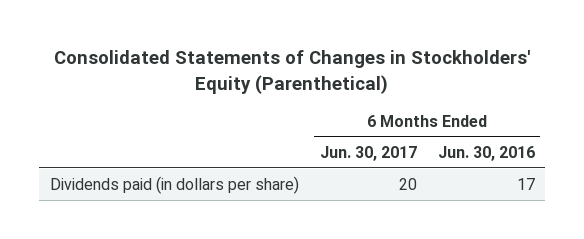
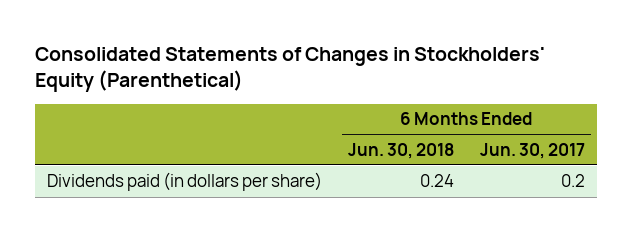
[437,146,535,162] Jun. 30, 2016 -> none
none -> [347,142,454,159] Jun. 30, 2018
[398,178,417,191] 20 -> [560,174,585,188] 0.2

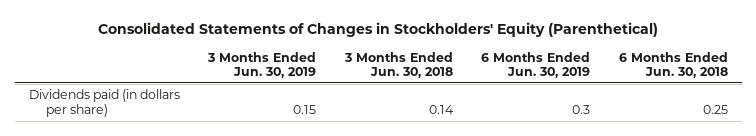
[479,142,585,159] Jun. 30, 2017 -> none
none -> [207,51,317,79] 3 Months Ended Jun. 30, 2019
none -> [343,51,453,79] 3 Months Ended Jun. 30, 2018
none -> [481,51,591,79] 6 Months Ended Jun. 30, 2019
[419,174,454,188] 0.24 -> [702,104,728,114] 0.25

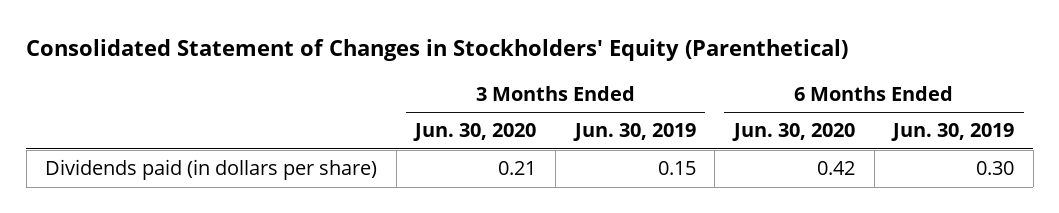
[98,21,659,37] Consolidated Statements of Changes in Stockholders' Equity (Parenthetical) -> [26,39,849,62] Consolidated Statement of Changes in Stockholders' Equity (Parenthetical)
[343,51,453,79] 3 Months Ended Jun. 30, 2018 -> none
[618,51,728,79] 6 Months Ended Jun. 30, 2018 -> none
none -> [413,123,537,142] Jun. 30, 2020
none -> [732,123,856,142] Jun. 30, 2020
[572,104,591,114] 0.3 -> [976,161,1015,176] 0.30

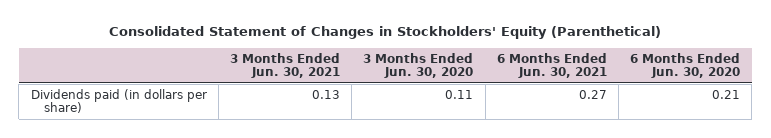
[572,123,696,142] Jun. 30, 2019 -> none
[891,123,1015,142] Jun. 30, 2019 -> none
none -> [229,52,340,79] 3 Months Ended Jun. 30, 2021
none -> [496,52,607,79] 6 Months Ended Jun. 30, 2021
[498,161,537,176] 0.21 -> [445,90,474,100] 0.11
[817,161,856,176] 0.42 -> [712,90,741,100] 0.21

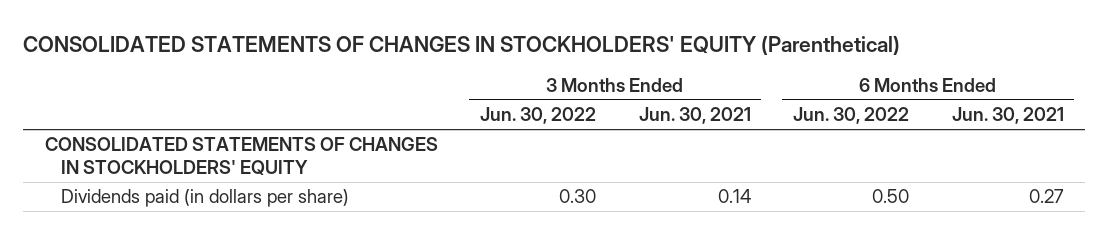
[109,26,662,40] Consolidated Statement of Changes in Stockholders' Equity (Parenthetical) -> [23,34,901,55] CONSOLIDATED STATEMENTS OF CHANGES IN STOCKHOLDERS' EQUITY (Parenthetical)
[363,52,474,79] 3 Months Ended Jun. 30, 2020 -> none
[630,52,741,79] 6 Months Ended Jun. 30, 2020 -> none
none -> [480,107,597,125] Jun. 30, 2022
none -> [793,107,910,125] Jun. 30, 2022
none -> [44,137,438,175] CONSOLIDATED STATEMENTS OF CHANGES IN STOCKHOLDERS' EQUITY
[311,90,340,100] 0.13 -> [717,189,751,204] 0.14

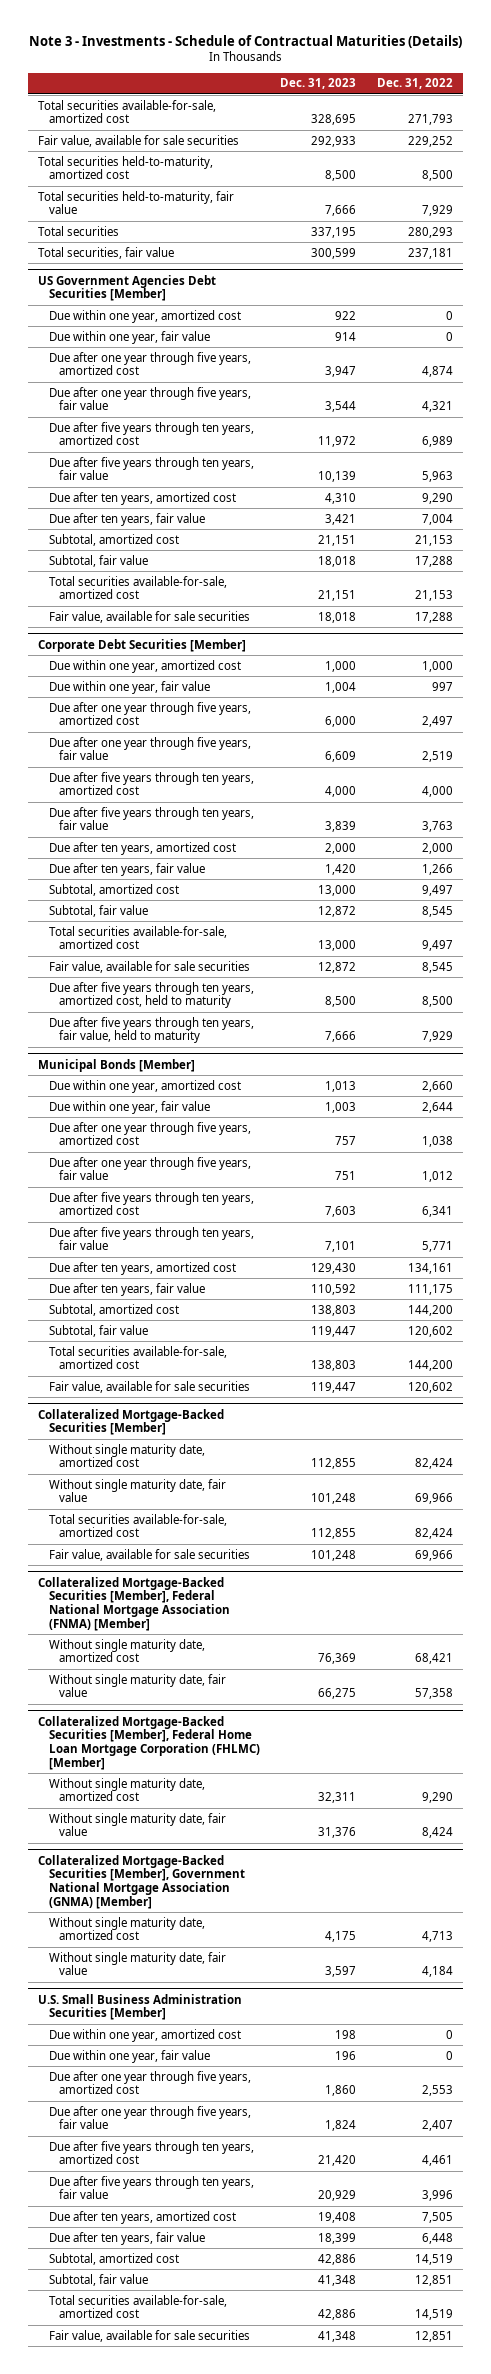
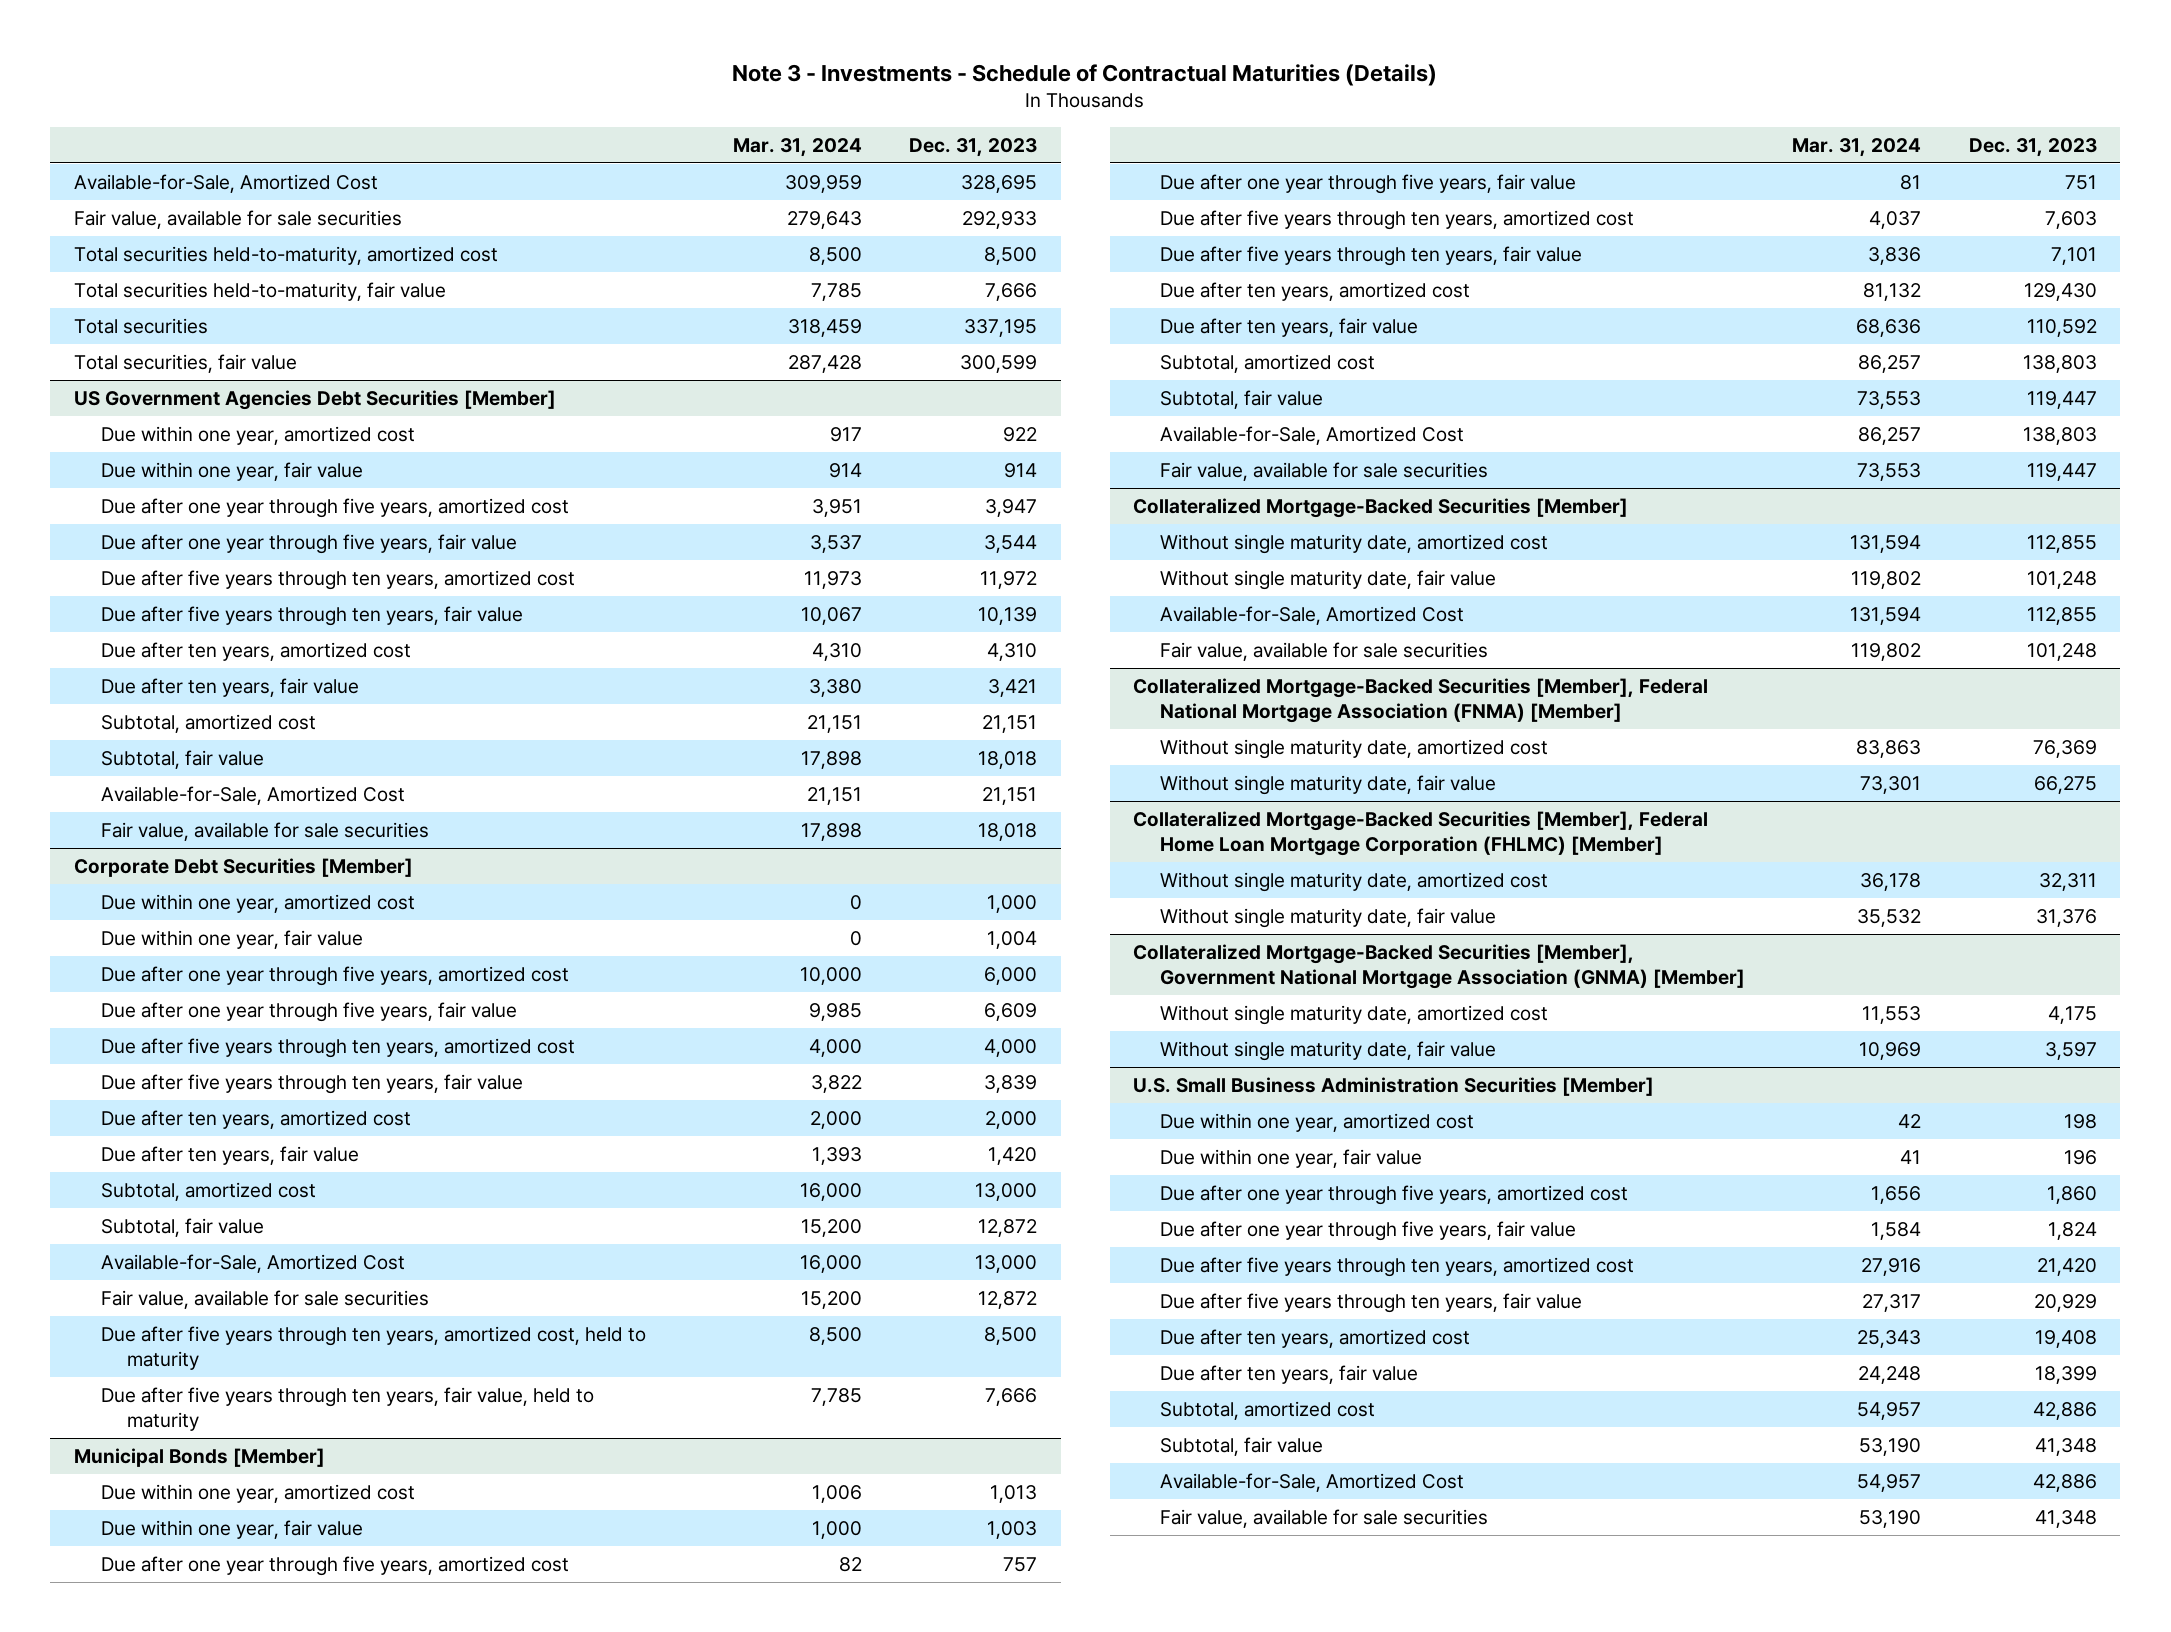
[376,78,453,90] Dec. 31, 2022 -> none
none -> [732,137,862,157] Mar. 31, 2024
[38,99,217,124] Total securities available-for-sale, amortized cost -> [73,173,378,193] Available-for-Sale, Amortized Cost
[48,575,227,600] Total securities available-for-sale, amortized cost -> [100,785,405,805] Available-for-Sale, Amortized Cost
[48,925,227,950] Total securities available-for-sale, amortized cost -> [100,1253,405,1273] Available-for-Sale, Amortized Cost
[48,1345,227,1370] Total securities available-for-sale, amortized cost -> [1160,425,1465,445] Available-for-Sale, Amortized Cost
[48,1513,227,1538] Total securities available-for-sale, amortized cost -> [1160,605,1465,625] Available-for-Sale, Amortized Cost
[48,2294,227,2319] Total securities available-for-sale, amortized cost -> [1160,1472,1465,1492] Available-for-Sale, Amortized Cost

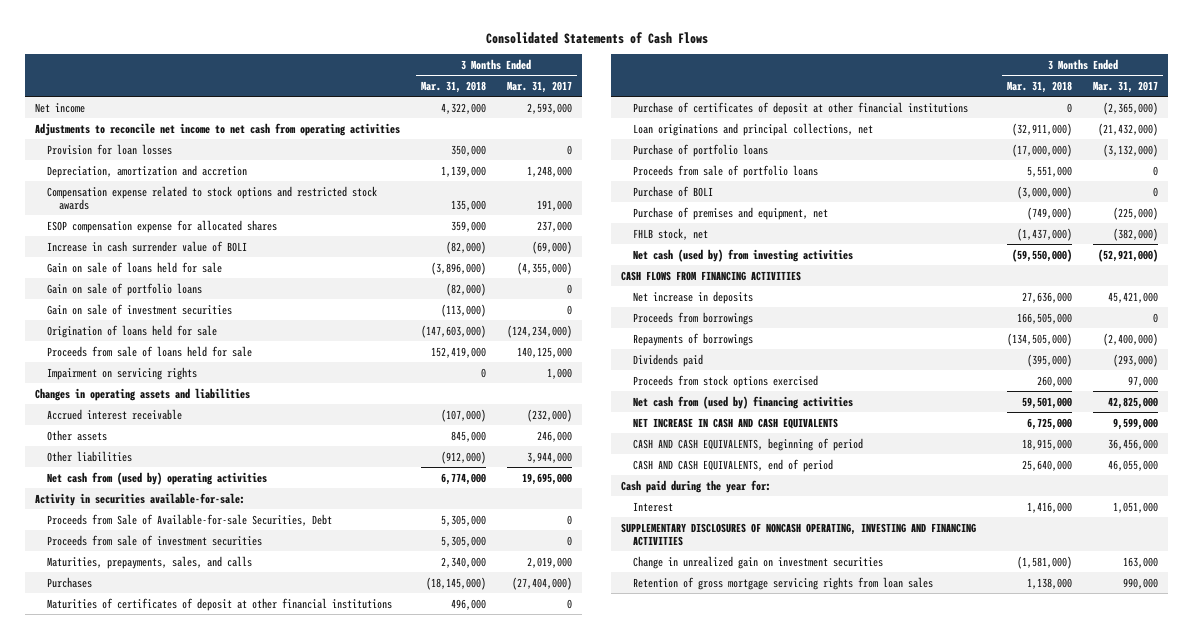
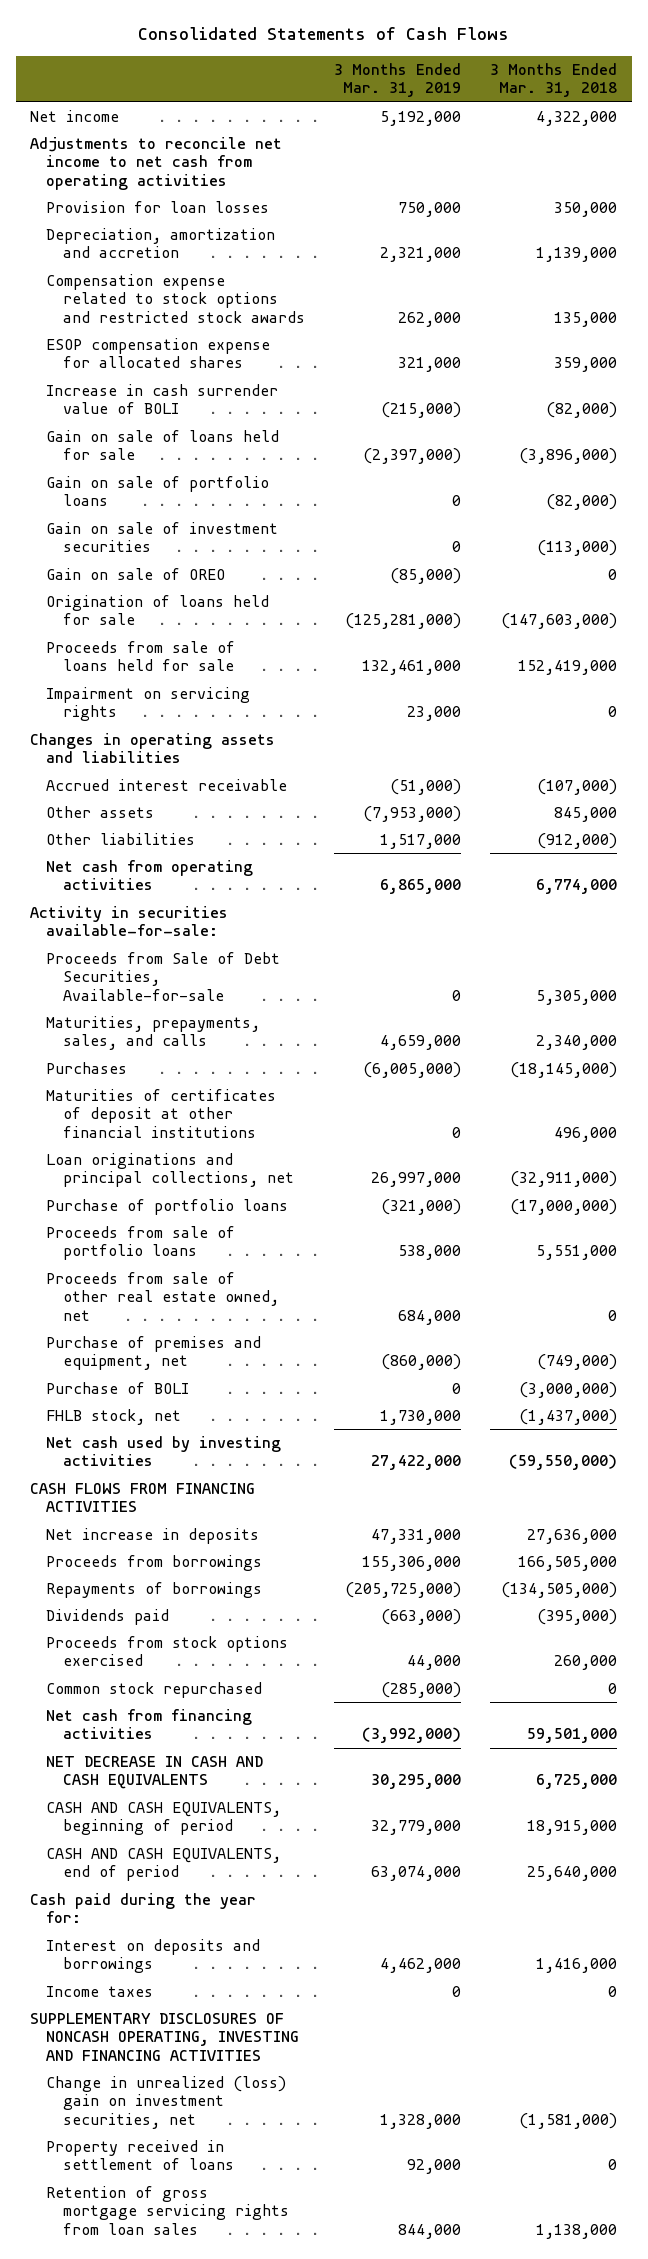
[506,80,572,93] Mar. 31, 2017 -> none
none -> [333,63,461,98] 3 Months Ended Mar. 31, 2019
none -> [46,568,226,581] Gain on sale of OREO
[47,471,268,485] Net cash from (used by) operating activities -> [46,860,254,891] Net cash from operating activities
[47,534,263,546] Proceeds from sale of investment securities -> none
[47,513,333,526] Proceeds from Sale of Available-for-sale Securities, Debt -> [46,952,281,1001] Proceeds from Sale of Debt Securities, Available-for-sale
[633,101,969,115] Purchase of certificates of deposit at other financial institutions -> none
none -> [46,1272,279,1321] Proceeds from sale of other real estate owned, net
[633,185,714,197] Purchase of BOLI -> [46,1382,190,1395] Purchase of BOLI
[633,248,854,262] Net cash (used by) from investing activities -> [46,1436,282,1467] Net cash used by investing activities
none -> [46,1682,263,1699] Common stock repurchased
[633,395,854,409] Net cash from (used by) financing activities -> [46,1709,253,1740] Net cash from financing activities
[633,417,839,429] NET INCREASE IN CASH AND CASH EQUIVALENTS -> [46,1756,264,1790] NET DECREASE IN CASH AND CASH EQUIVALENTS
[633,501,674,512] Interest -> [46,1939,261,1974] Interest on deposits and borrowings
none -> [46,1986,154,1998] Income taxes
[633,555,884,569] Change in unrealized gain on investment securities -> [46,2076,287,2129] Change in unrealized (loss) gain on investment securities, net
none -> [46,2140,234,2171] Property received in settlement of loans

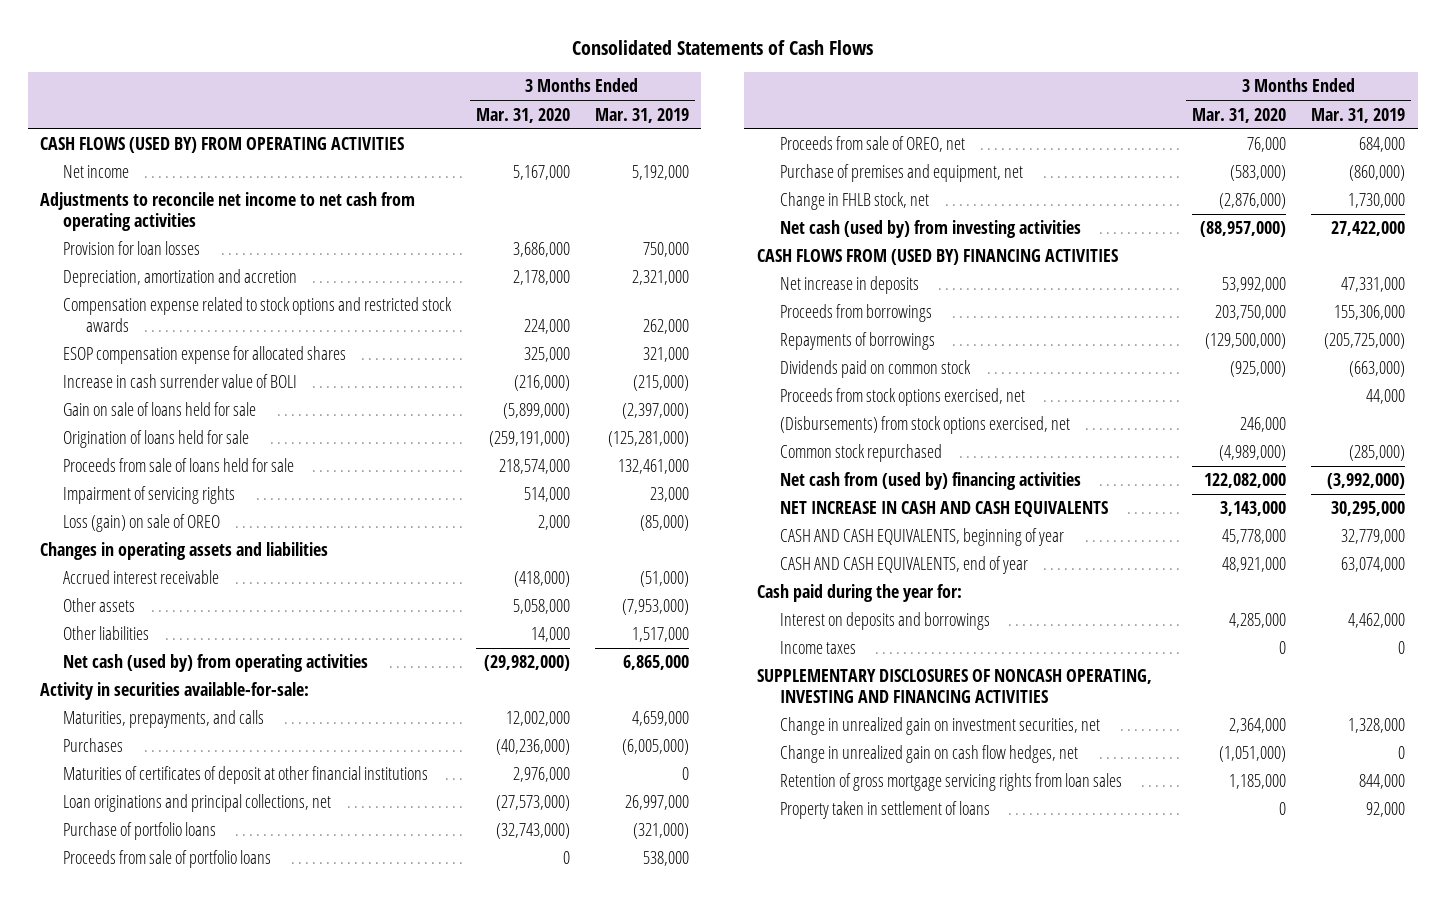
[490,63,618,98] 3 Months Ended Mar. 31, 2018 -> none
none -> [475,107,570,123] Mar. 31, 2020
none -> [40,137,405,154] CASH FLOWS (USED BY) FROM OPERATING ACTIVITIES
[46,476,270,507] Gain on sale of portfolio loans -> none
[46,522,279,553] Gain on sale of investment securities -> none
[46,568,226,581] Gain on sale of OREO -> none
[46,687,251,722] Impairment on servicing rights -> [62,486,235,505] Impairment of servicing rights
none -> [62,514,220,533] Loss (gain) on sale of OREO
[46,860,254,891] Net cash from operating activities -> [62,654,368,673] Net cash (used by) from operating activities
[46,952,281,1001] Proceeds from Sale of Debt Securities, Available-for-sale -> none
[46,1016,261,1051] Maturities, prepayments, sales, and calls -> [62,710,264,729] Maturities, prepayments, and calls
[46,1272,279,1321] Proceeds from sale of other real estate owned, net -> [779,136,965,153] Proceeds from sale of OREO, net
[46,1382,190,1395] Purchase of BOLI -> none
[46,1409,182,1426] FHLB stock, net -> [779,192,929,211] Change in FHLB stock, net
[46,1436,282,1467] Net cash used by investing activities -> [779,220,1081,239] Net cash (used by) from investing activities
[30,1483,256,1513] CASH FLOWS FROM FINANCING ACTIVITIES -> [756,249,1118,266] CASH FLOWS FROM (USED BY) FINANCING ACTIVITIES
[46,1609,170,1626] Dividends paid -> [779,360,971,379] Dividends paid on common stock
[46,1636,289,1667] Proceeds from stock options exercised -> [779,388,1025,407] Proceeds from stock options exercised, net
none -> [779,416,1070,435] (Disbursements) from stock options exercised, net
[46,1709,253,1740] Net cash from financing activities -> [779,472,1081,491] Net cash from (used by) financing activities
[46,1756,264,1790] NET DECREASE IN CASH AND CASH EQUIVALENTS -> [779,501,1108,518] NET INCREASE IN CASH AND CASH EQUIVALENTS
[46,1802,282,1836] CASH AND CASH EQUIVALENTS, beginning of period -> [779,528,1064,547] CASH AND CASH EQUIVALENTS, beginning of year
[46,1848,282,1882] CASH AND CASH EQUIVALENTS, end of period -> [779,556,1028,575] CASH AND CASH EQUIVALENTS, end of year
[46,2140,234,2171] Property received in settlement of loans -> none
[46,2076,287,2129] Change in unrealized (loss) gain on investment securities, net -> [779,717,1100,736] Change in unrealized gain on investment securities, net
none -> [779,745,1078,764] Change in unrealized gain on cash flow hedges, net
none -> [779,801,990,820] Property taken in settlement of loans

